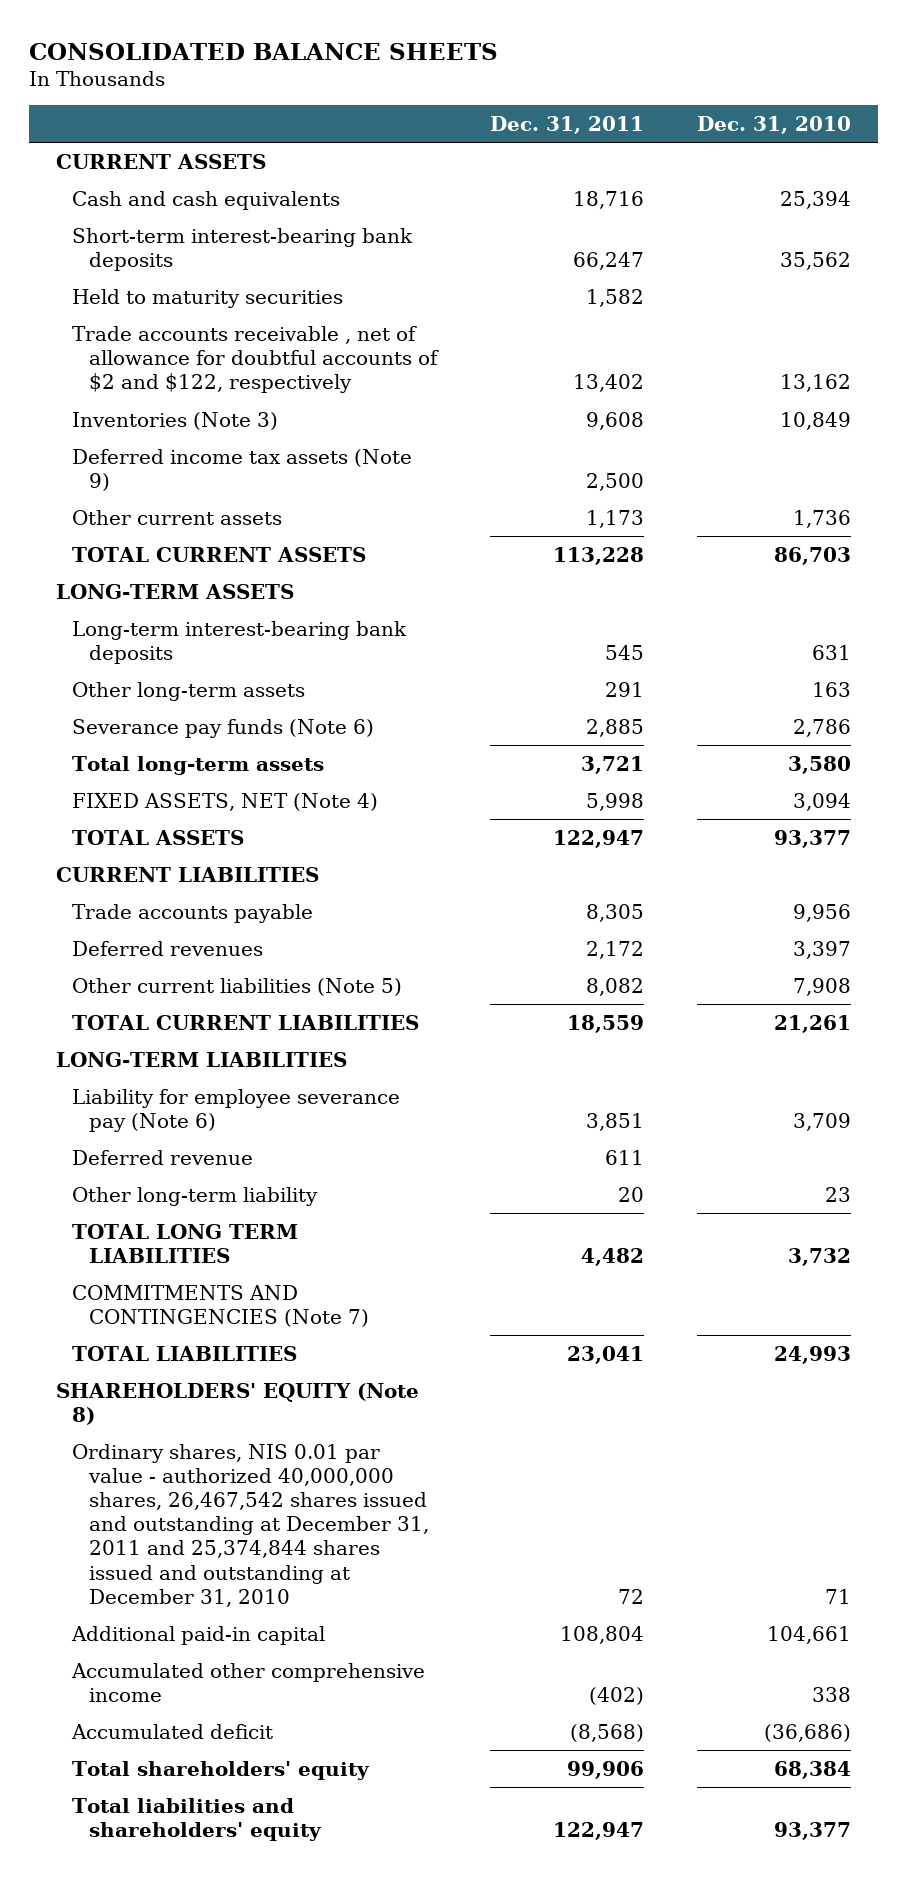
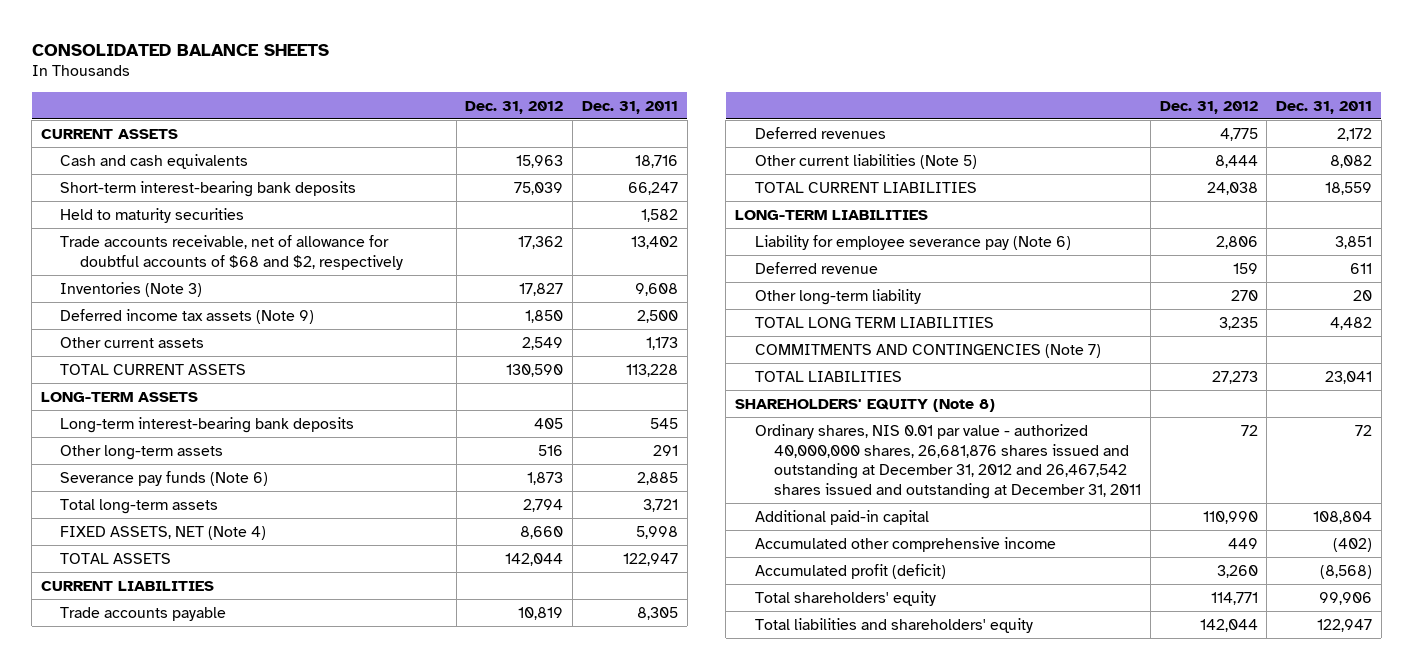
[697,115,852,134] Dec. 31, 2010 -> none
none -> [465,100,564,114] Dec. 31, 2012
[72,325,439,394] Trade accounts receivable , net of allowance for doubtful accounts of $2 and $122, respectively -> [60,234,404,270] Trade accounts receivable, net of allowance for doubtful accounts of $68 and $2, respectively
[72,1443,429,1607] Ordinary shares, NIS 0.01 par value - authorized 40,000,000 shares, 26,467,542 shares issued and outstanding at December 31, 2011 and 25,374,844 shares issued and outstanding at December 31, 2010 -> [754,423,1142,500] Ordinary shares, NIS 0.01 par value - authorized 40,000,000 shares, 26,681,876 shares issued and outstanding at December 31, 2012 and 26,467,542 shares issued and outstanding at December 31, 2011
[71,1723,274,1739] Accumulated deficit -> [754,563,946,579] Accumulated profit (deficit)

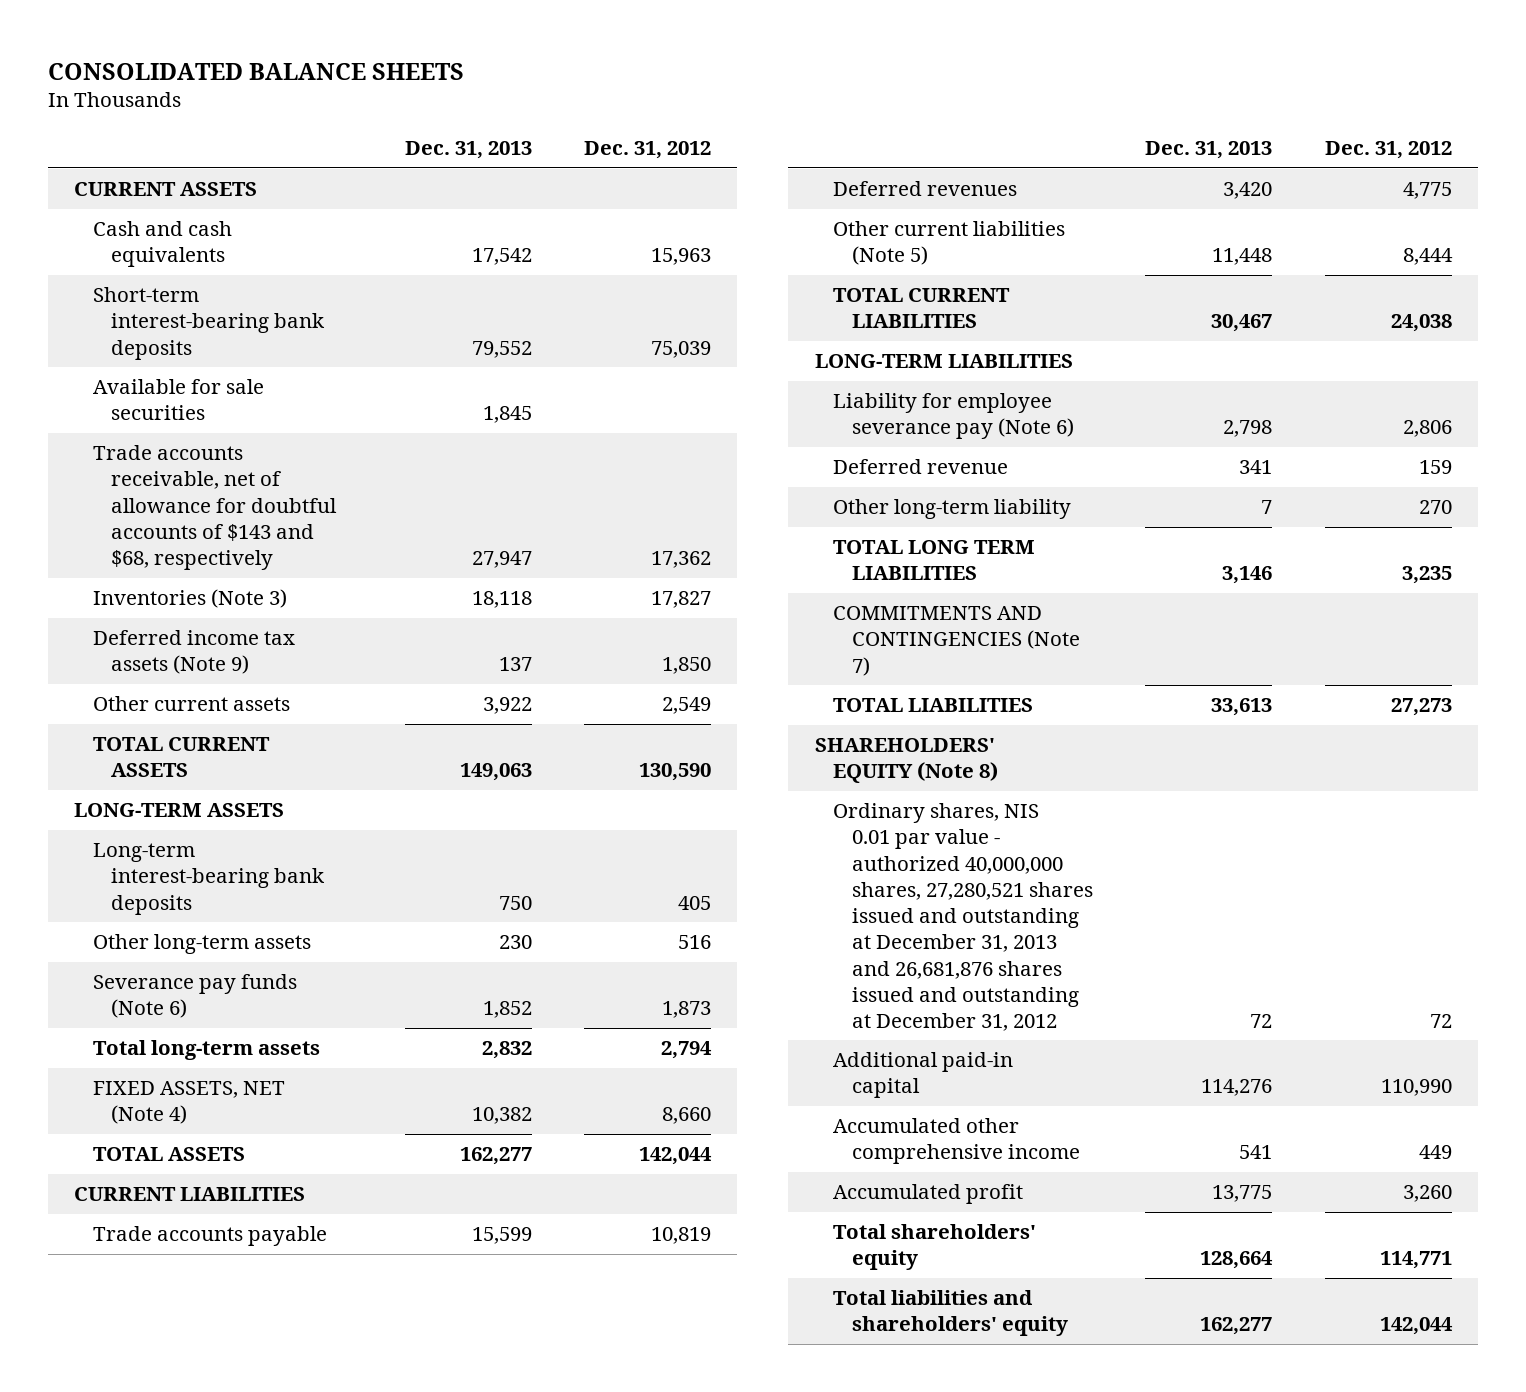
[581,100,678,114] Dec. 31, 2011 -> none
none -> [404,141,532,160] Dec. 31, 2013
[60,207,245,223] Held to maturity securities -> none
none -> [92,379,264,421] Available for sale securities
[60,234,404,270] Trade accounts receivable, net of allowance for doubtful accounts of $68 and $2, respectively -> [92,445,338,571] Trade accounts receivable, net of allowance for doubtful accounts of $143 and $68, respectively
[754,423,1142,500] Ordinary shares, NIS 0.01 par value - authorized 40,000,000 shares, 26,681,876 shares issued and outstanding at December 31, 2012 and 26,467,542 shares issued and outstanding at December 31, 2011 -> [833,803,1094,1031] Ordinary shares, NIS 0.01 par value - authorized 40,000,000 shares, 27,280,521 shares issued and outstanding at December 31, 2013 and 26,681,876 shares issued and outstanding at December 31, 2012
[754,563,946,579] Accumulated profit (deficit) -> [833,1184,1024,1205] Accumulated profit

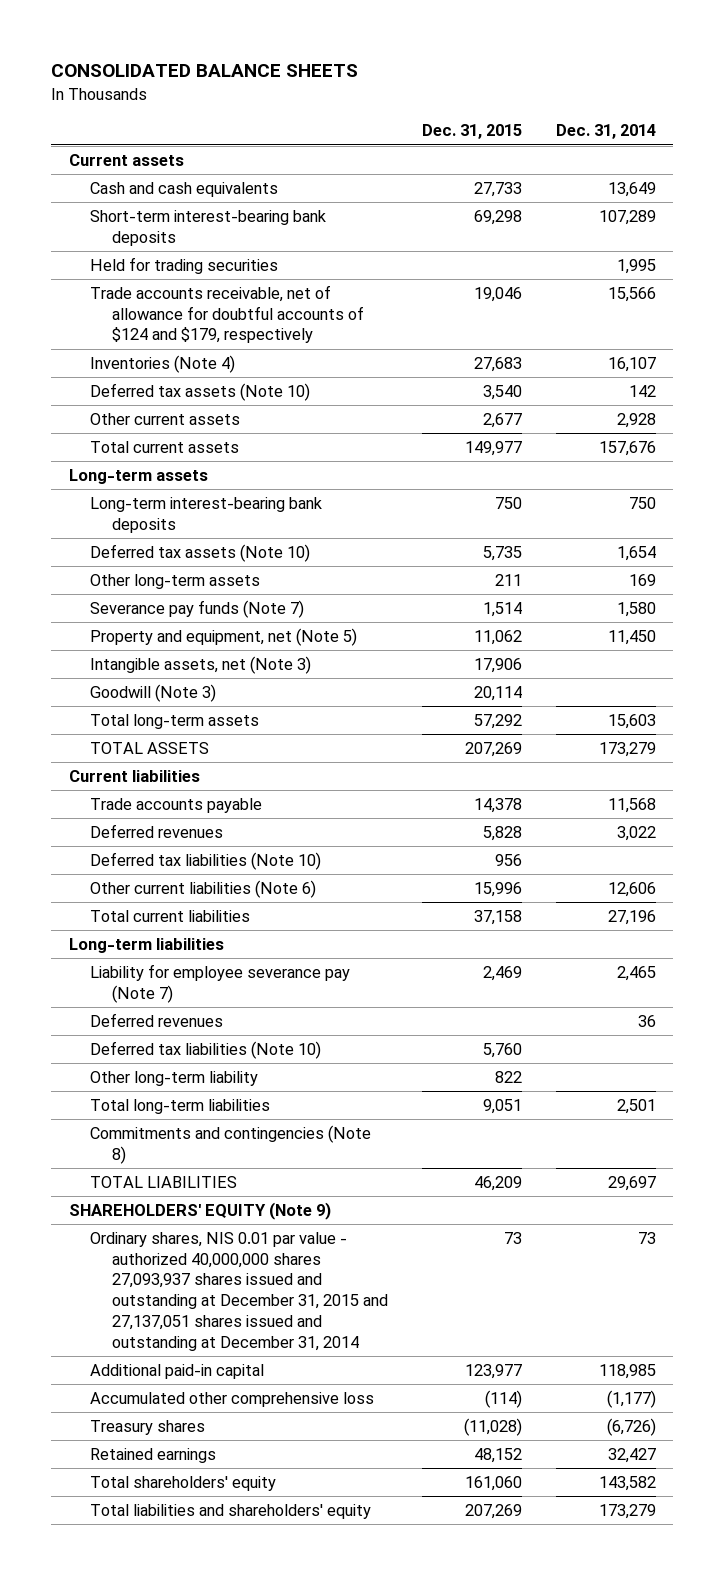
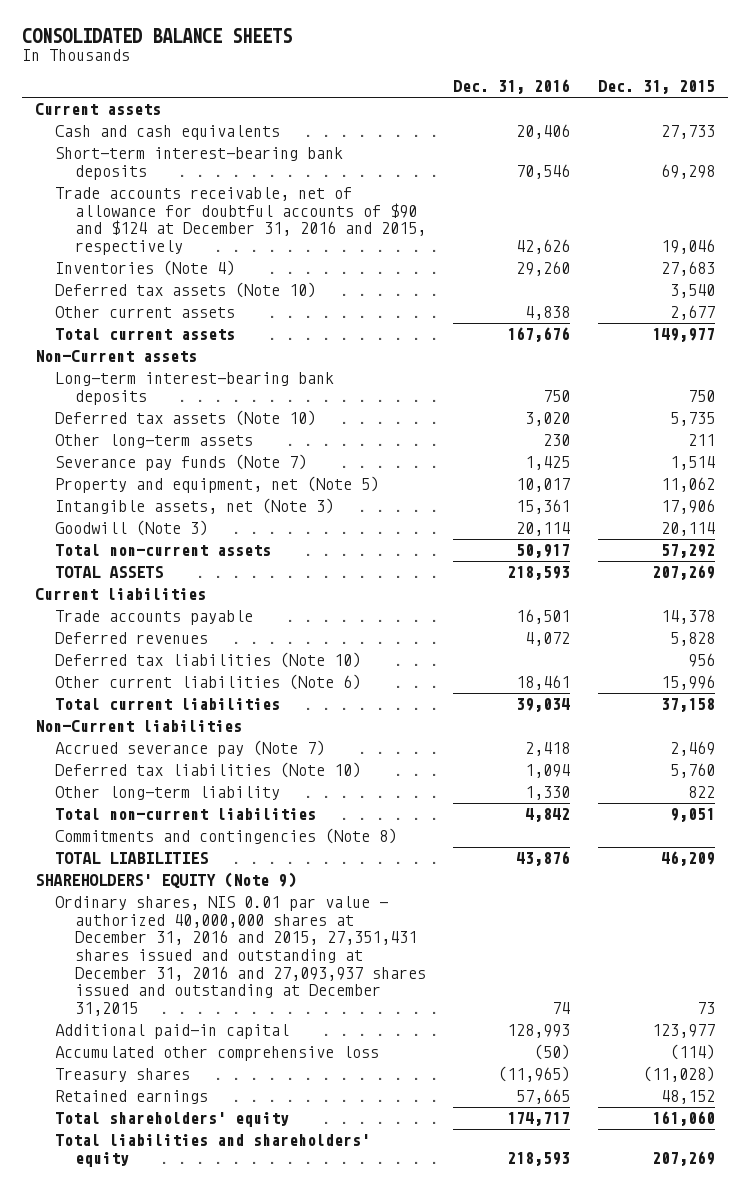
[556,124,657,140] Dec. 31, 2014 -> none
none -> [453,79,571,95] Dec. 31, 2016
[90,257,279,275] Held for trading securities -> none
[90,285,365,344] Trade accounts receivable, net of allowance for doubtful accounts of $124 and $179, respectively -> [55,187,426,256] Trade accounts receivable, net of allowance for doubtful accounts of $90 and $124 at December 31, 2016 and 2015, respectively
[68,469,208,485] Long-term assets -> [35,350,198,363] Non-Current assets
[90,714,260,730] Total long-term assets -> [55,544,272,557] Total non-current assets
[90,1013,224,1028] Deferred revenues -> none
[68,938,224,954] Long-term liabilities -> [35,720,243,733] Non-Current liabilities
[90,964,351,1003] Liability for employee severance pay (Note 7) -> [55,740,326,758] Accrued severance pay (Note 7)
[90,1099,271,1115] Total long-term liabilities -> [55,808,317,821] Total non-current liabilities
[90,1232,389,1351] Ordinary shares, NIS 0.01 par value - authorized 40,000,000 shares 27,093,937 shares issued and outstanding at December 31, 2015 and 27,137,051 shares issued and outstanding at December 31, 2014 -> [55,896,426,1016] Ordinary shares, NIS 0.01 par value - authorized 40,000,000 shares at December 31, 2016 and 2015, 27,351,431 shares issued and outstanding at December 31, 2016 and 27,093,937 shares issued and outstanding at December 31,2015

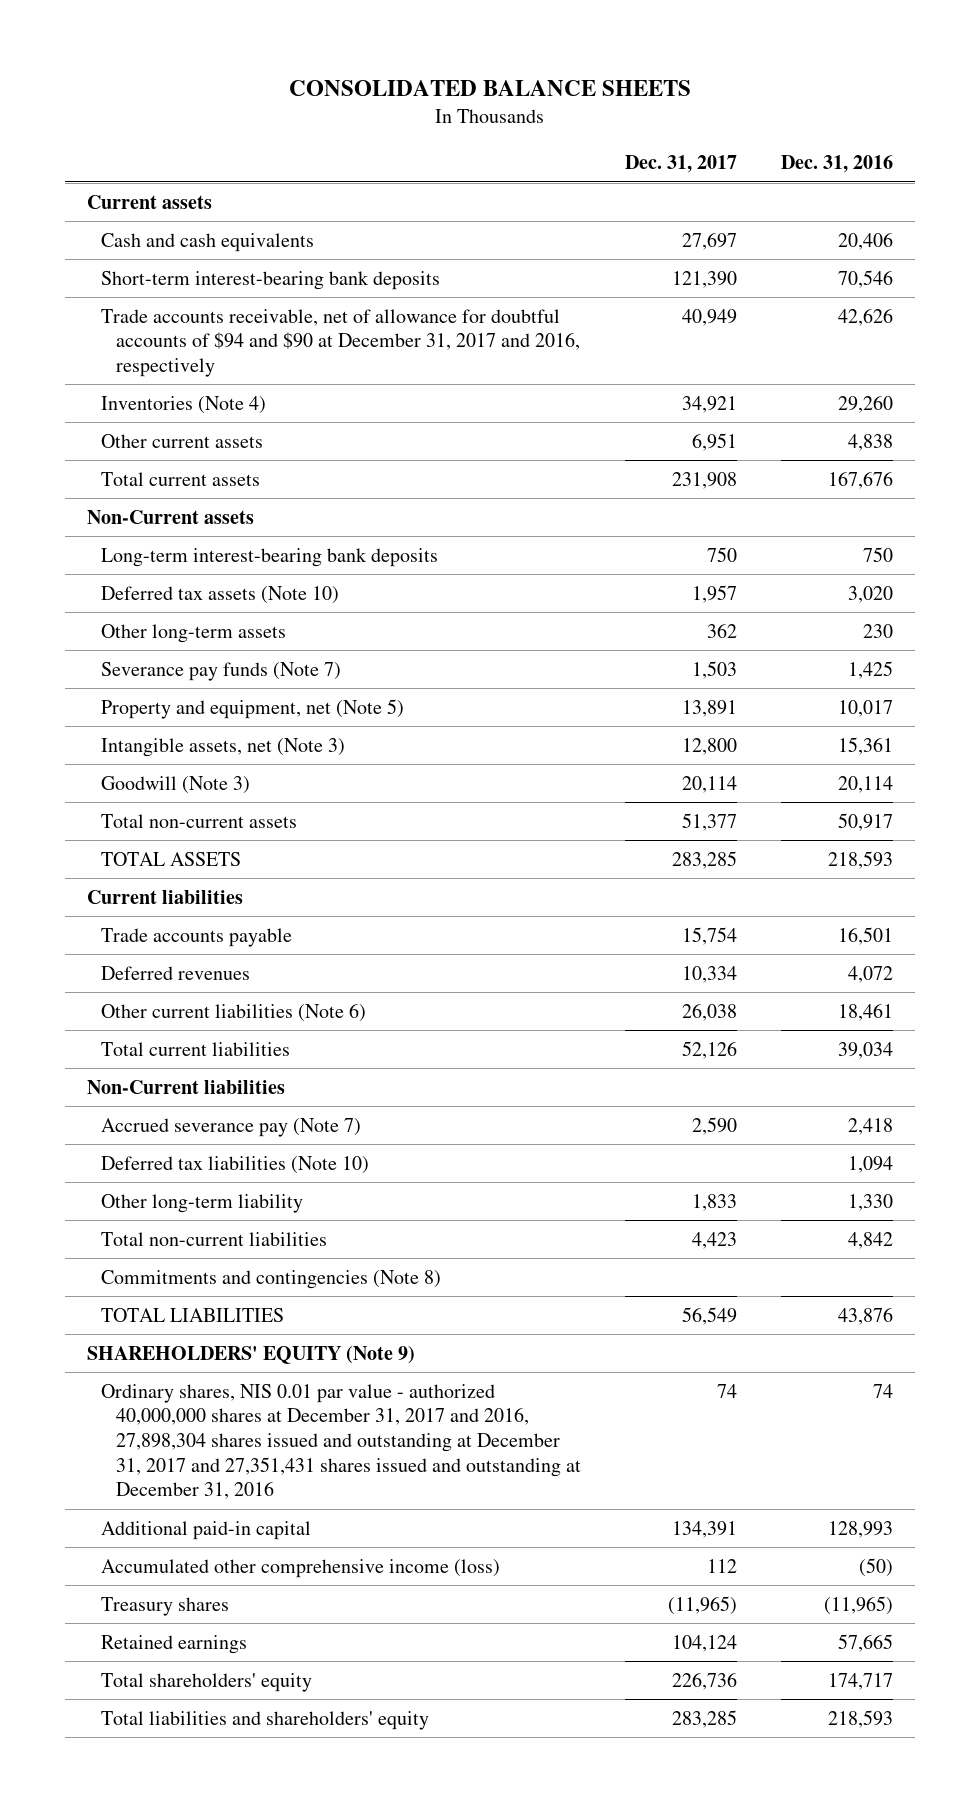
[597,80,715,95] Dec. 31, 2015 -> none
none -> [624,155,737,174] Dec. 31, 2017
[55,187,426,256] Trade accounts receivable, net of allowance for doubtful accounts of $90 and $124 at December 31, 2016 and 2015, respectively -> [101,308,580,377] Trade accounts receivable, net of allowance for doubtful accounts of $94 and $90 at December 31, 2017 and 2016, respectively
[55,282,317,299] Deferred tax assets (Note 10) -> none
[55,652,362,669] Deferred tax liabilities (Note 10) -> none
[55,896,426,1016] Ordinary shares, NIS 0.01 par value - authorized 40,000,000 shares at December 31, 2016 and 2015, 27,351,431 shares issued and outstanding at December 31, 2016 and 27,093,937 shares issued and outstanding at December 31,2015 -> [101,1383,581,1500] Ordinary shares, NIS 0.01 par value - authorized 40,000,000 shares at December 31, 2017 and 2016, 27,898,304 shares issued and outstanding at December 31, 2017 and 27,351,431 shares issued and outstanding at December 31, 2016
[55,1046,380,1062] Accumulated other comprehensive loss -> [101,1558,501,1578] Accumulated other comprehensive income (loss)

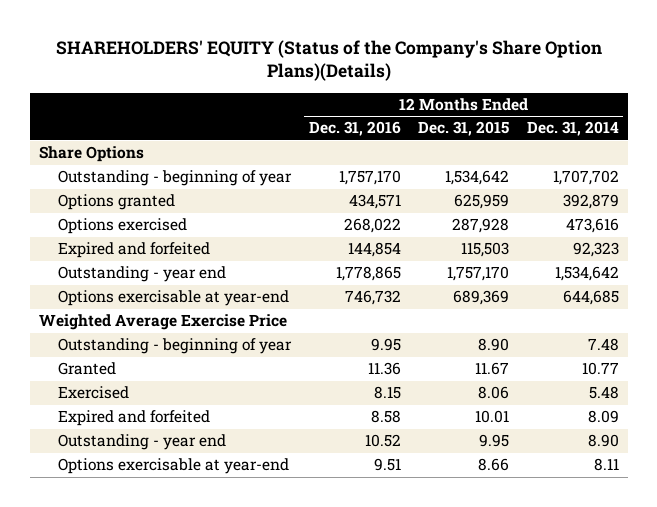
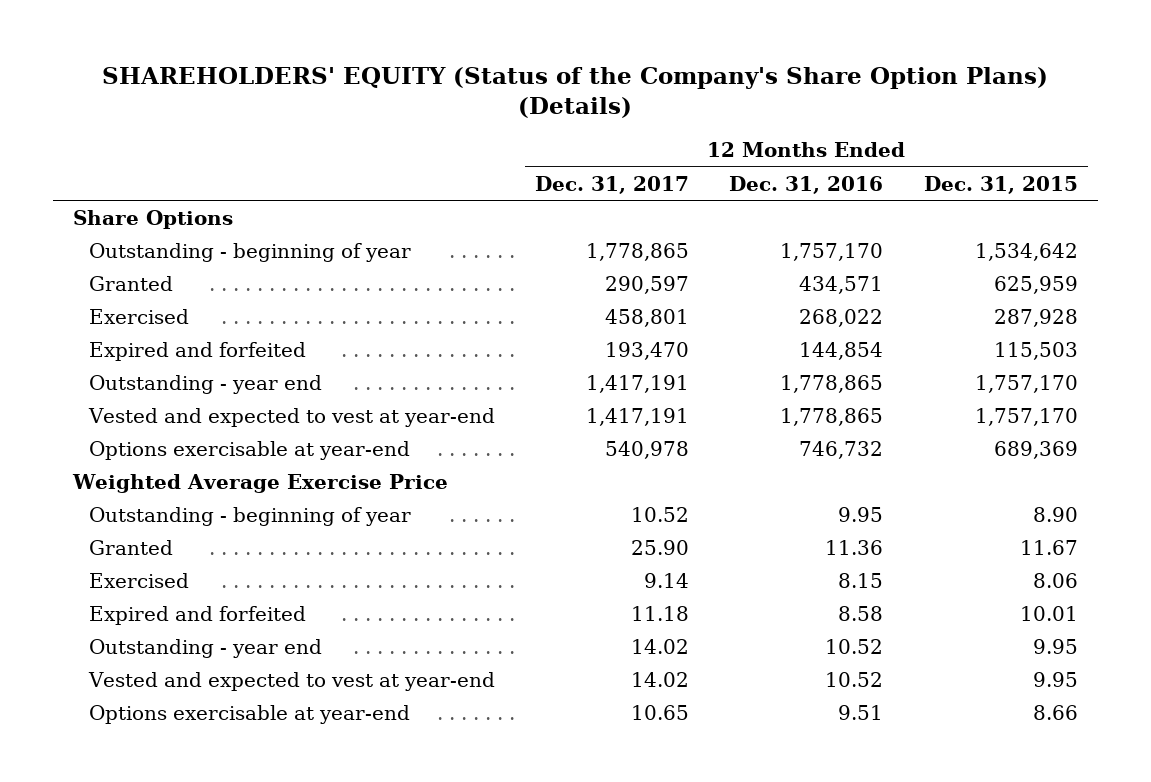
[55,39,602,82] SHAREHOLDERS' EQUITY (Status of the Company's Share Option Plans)(Details) -> [102,66,1049,118] SHAREHOLDERS' EQUITY (Status of the Company's Share Option Plans) (Details)
[526,121,619,137] Dec. 31, 2014 -> none
none -> [534,175,689,194] Dec. 31, 2017
[58,194,176,211] Options granted -> [88,275,173,291] Granted
[58,218,188,235] Options exercised -> [88,308,189,324] Exercised
none -> [87,407,495,427] Vested and expected to vest at year-end
none -> [87,671,495,691] Vested and expected to vest at year-end

